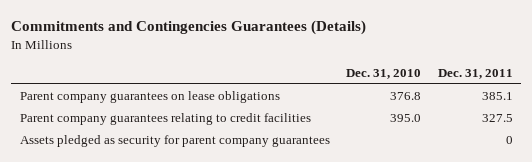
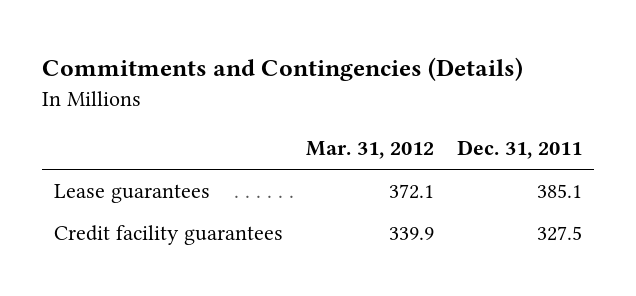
[11,20,367,36] Commitments and Contingencies Guarantees (Details) -> [42,57,524,82] Commitments and Contingencies (Details)
[346,68,422,79] Dec. 31, 2010 -> none
none -> [305,141,434,160] Mar. 31, 2012
[19,135,330,148] Assets pledged as security for parent company guarantees -> none
[19,91,280,104] Parent company guarantees on lease obligations -> [53,183,210,203] Lease guarantees
[19,113,311,126] Parent company guarantees relating to credit facilities -> [53,224,283,245] Credit facility guarantees

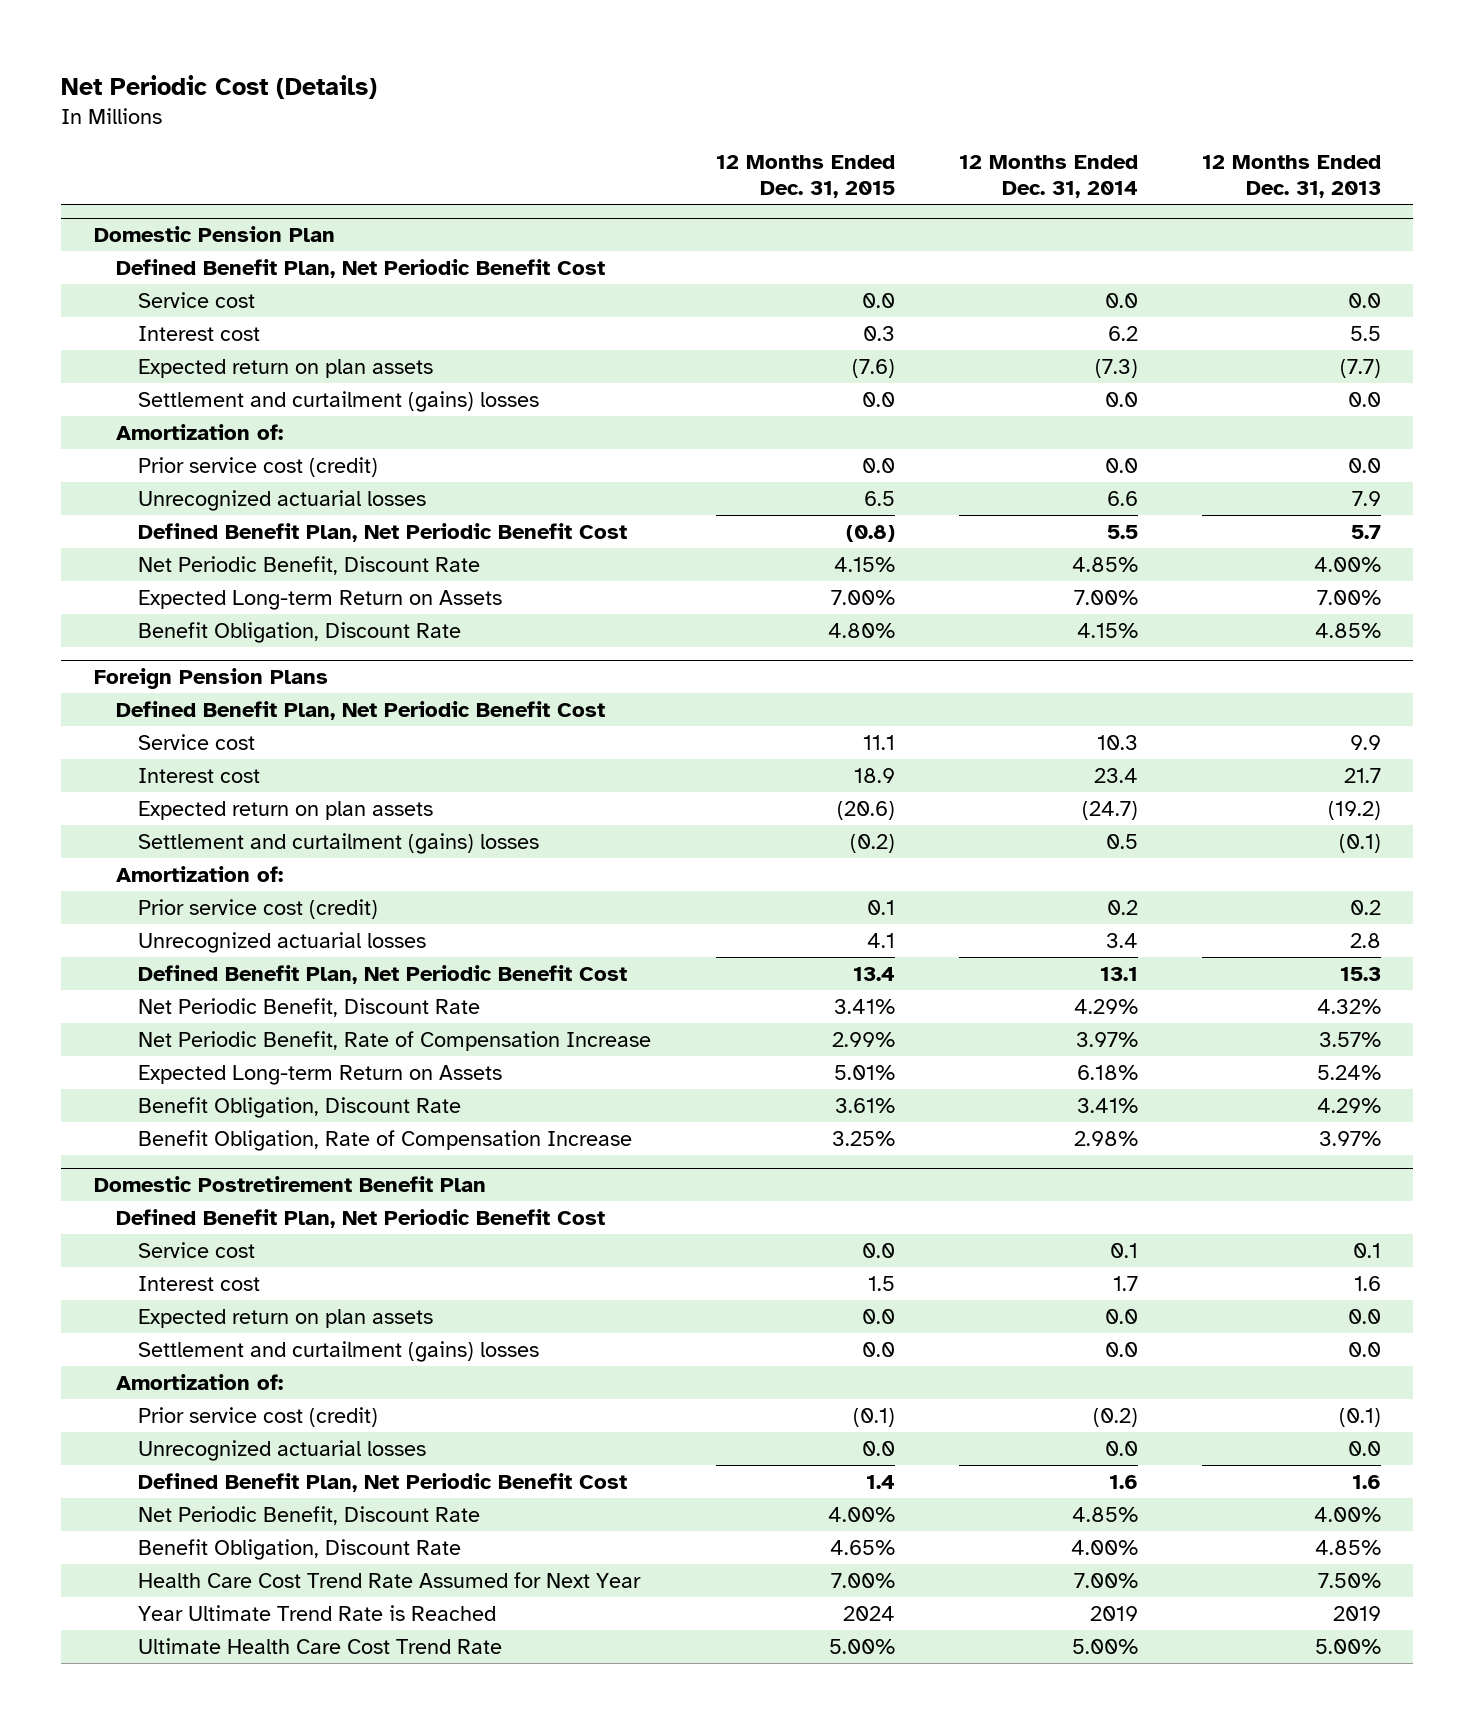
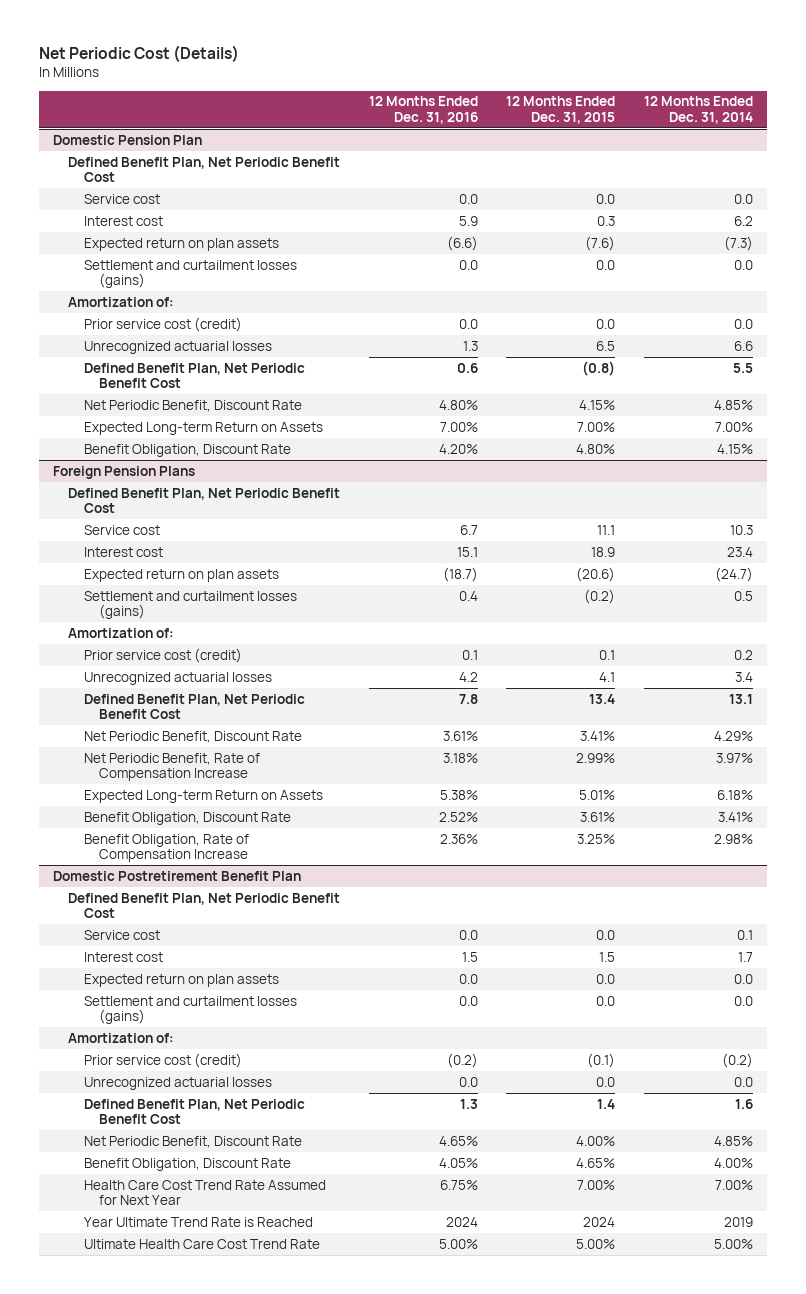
[1202,154,1382,199] 12 Months Ended Dec. 31, 2013 -> none
none -> [368,96,478,124] 12 Months Ended Dec. 31, 2016
[138,390,540,412] Settlement and curtailment (gains) losses -> [83,259,297,288] Settlement and curtailment losses (gains)
[138,832,540,854] Settlement and curtailment (gains) losses -> [83,590,297,619] Settlement and curtailment losses (gains)
[138,1340,540,1362] Settlement and curtailment (gains) losses -> [83,995,297,1024] Settlement and curtailment losses (gains)

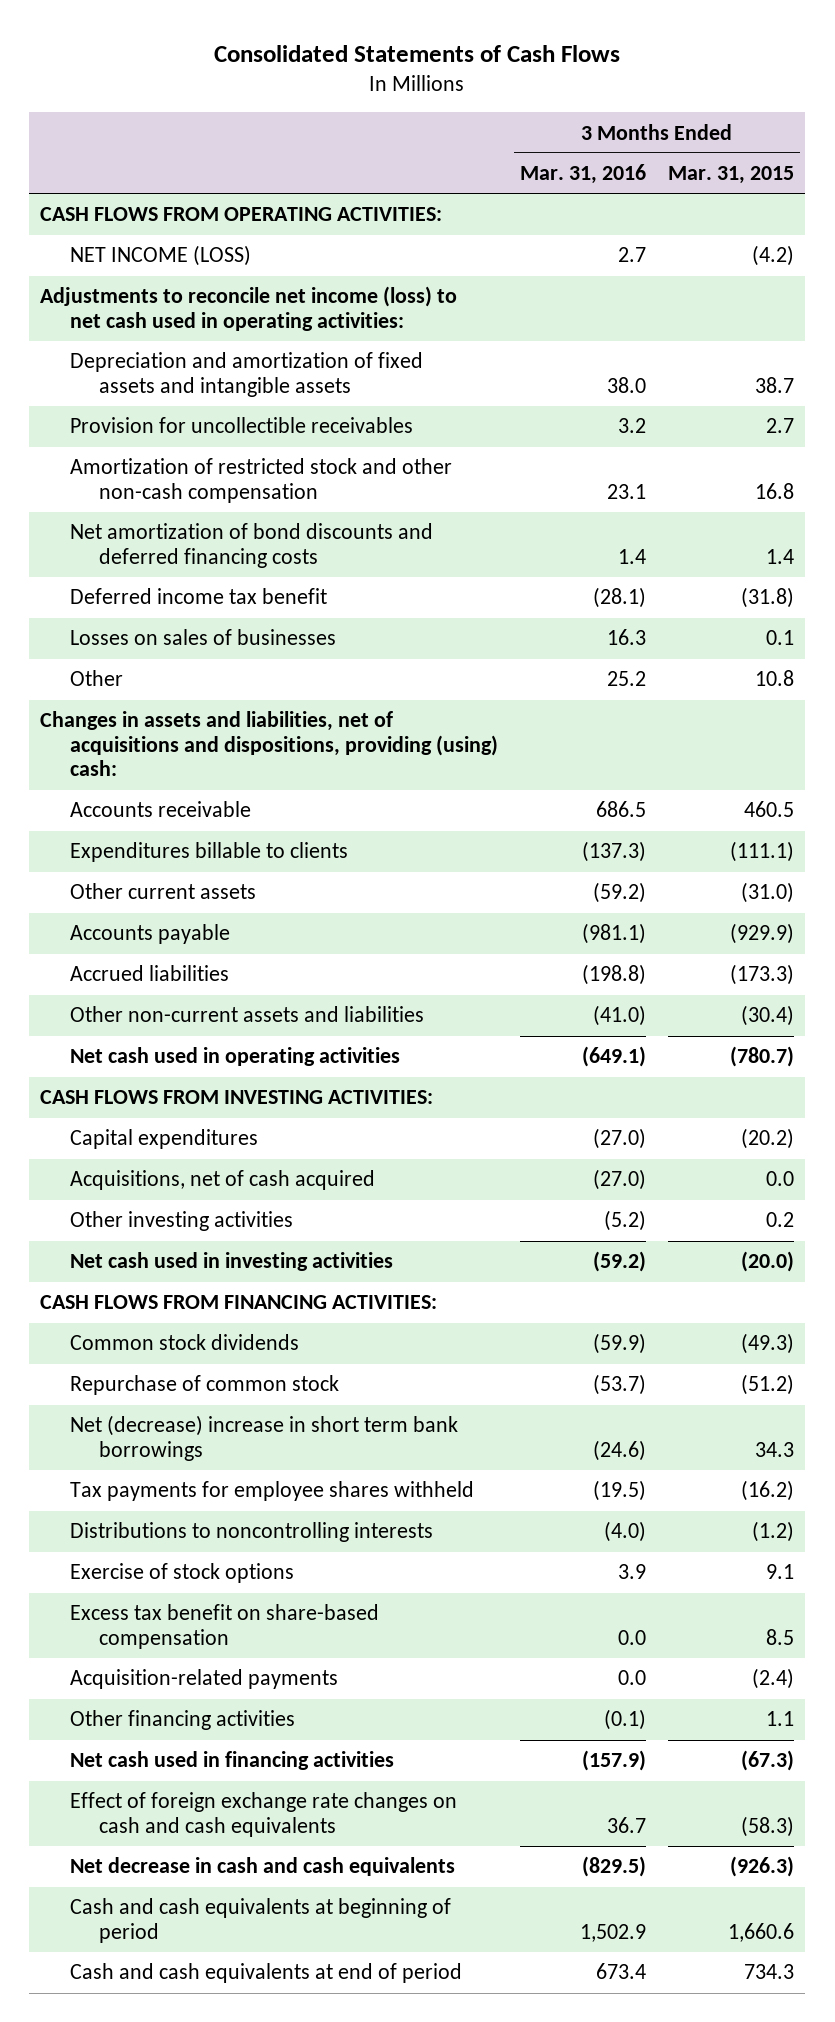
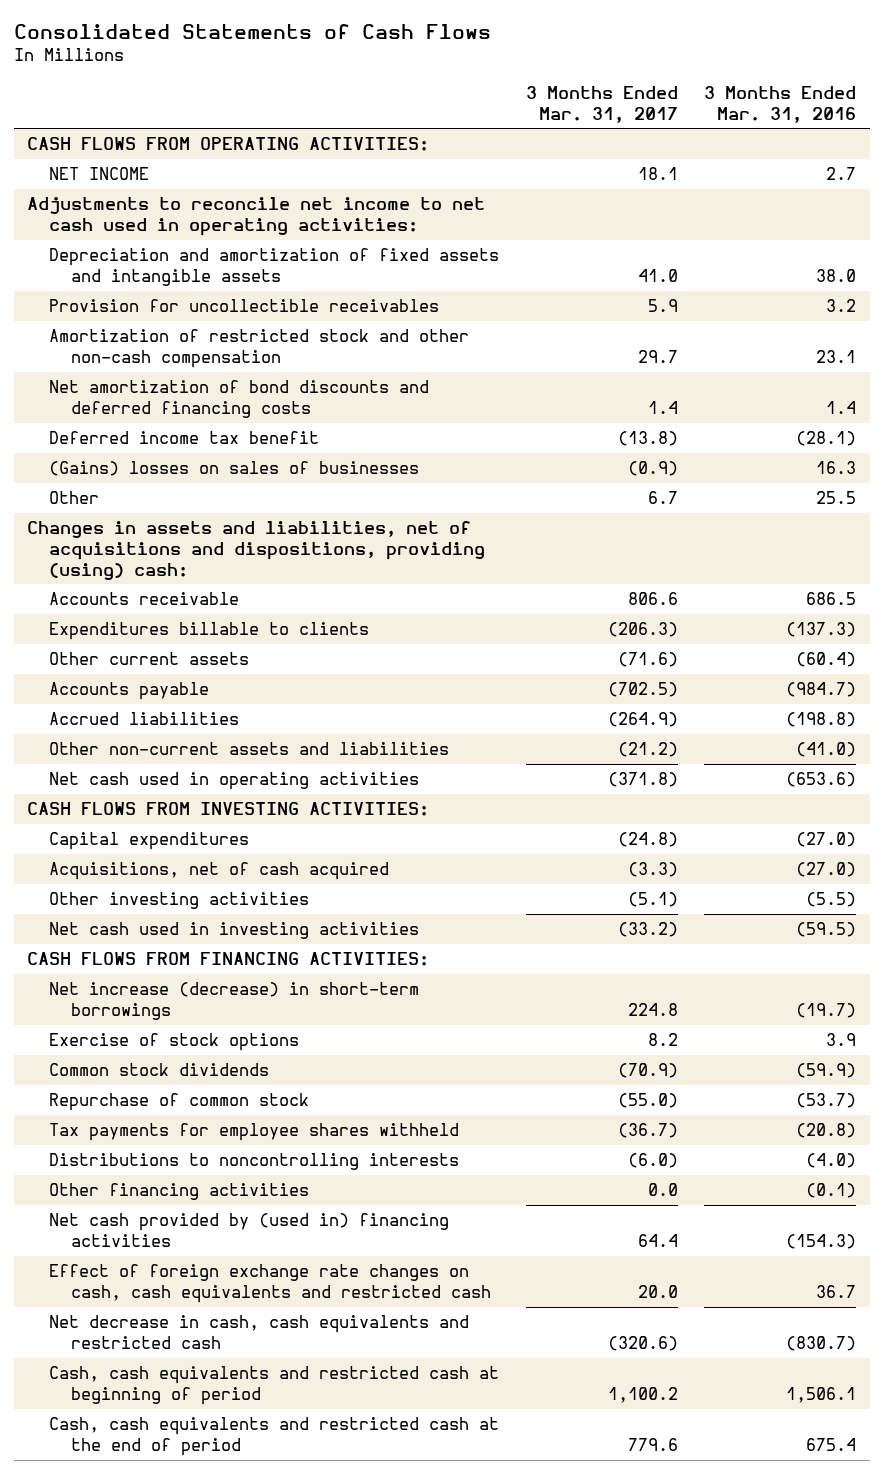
[668,166,795,185] Mar. 31, 2015 -> none
none -> [525,85,678,123] 3 Months Ended Mar. 31, 2017
[69,245,251,267] NET INCOME (LOSS) -> [48,167,149,181] NET INCOME
[40,286,458,331] Adjustments to reconcile net income (loss) to net cash used in operating activities: -> [27,197,486,236] Adjustments to reconcile net income to net cash used in operating activities:
[69,629,336,646] Losses on sales of businesses -> [48,461,419,477] (Gains) losses on sales of businesses
[607,671,647,687] 25.2 -> [816,491,857,505] 25.5
[593,882,647,904] (59.2) -> [796,652,857,668] (60.4)
[582,923,647,945] (981.1) -> [786,682,857,698] (984.7)
[582,1046,647,1068] (649.1) -> [786,772,857,788] (653.6)
[604,1210,647,1232] (5.2) -> [806,892,857,908] (5.5)
[593,1251,647,1273] (59.2) -> [796,922,857,938] (59.5)
none -> [48,982,419,1020] Net increase (decrease) in short-term borrowings
[69,1563,294,1584] Exercise of stock options -> [48,1033,299,1052] Exercise of stock options
[69,1415,458,1461] Net (decrease) increase in short term bank borrowings -> none
[593,1480,647,1502] (19.5) -> [796,1123,857,1139] (20.8)
[69,1604,379,1649] Excess tax benefit on share-based compensation -> none
[69,1669,338,1690] Acquisition-related payments -> none
[69,1751,394,1771] Net cash used in financing activities -> [48,1213,449,1247] Net cash provided by (used in) financing activities
[582,1750,647,1772] (157.9) -> [786,1233,857,1249] (154.3)
[69,1792,457,1837] Effect of foreign exchange rate changes on cash and cash equivalents -> [48,1264,491,1303] Effect of foreign exchange rate changes on cash, cash equivalents and restricted cash
[69,1857,455,1877] Net decrease in cash and cash equivalents -> [48,1315,469,1349] Net decrease in cash, cash equivalents and restricted cash
[582,1856,647,1878] (829.5) -> [786,1335,857,1351] (830.7)
[69,1898,451,1943] Cash and cash equivalents at beginning of period -> [48,1366,499,1405] Cash, cash equivalents and restricted cash at beginning of period
[580,1923,647,1942] 1,502.9 -> [786,1386,857,1403] 1,506.1
[69,1963,462,1984] Cash and cash equivalents at end of period -> [48,1417,499,1456] Cash, cash equivalents and restricted cash at the end of period
[596,1963,647,1980] 673.4 -> [806,1437,857,1451] 675.4

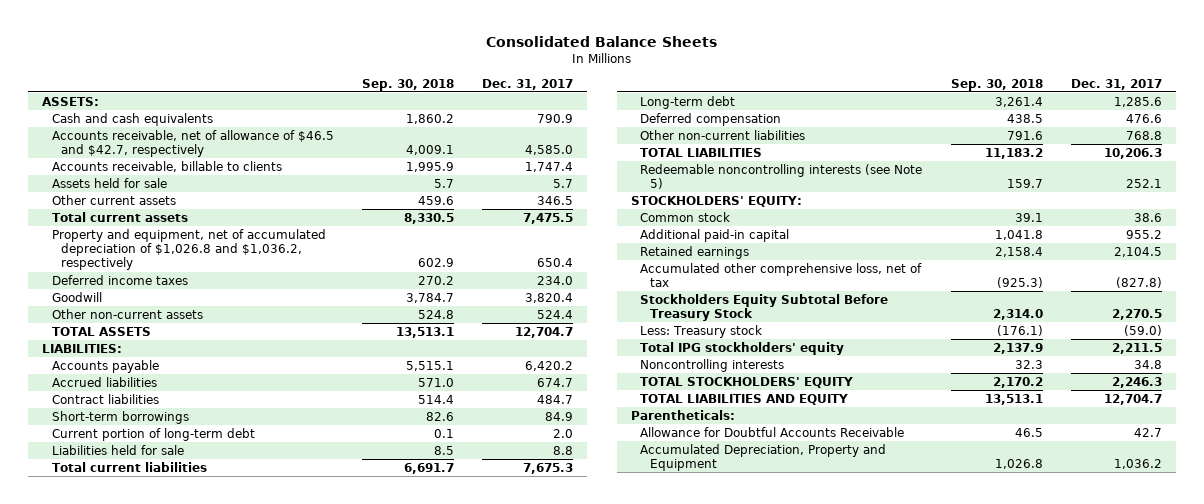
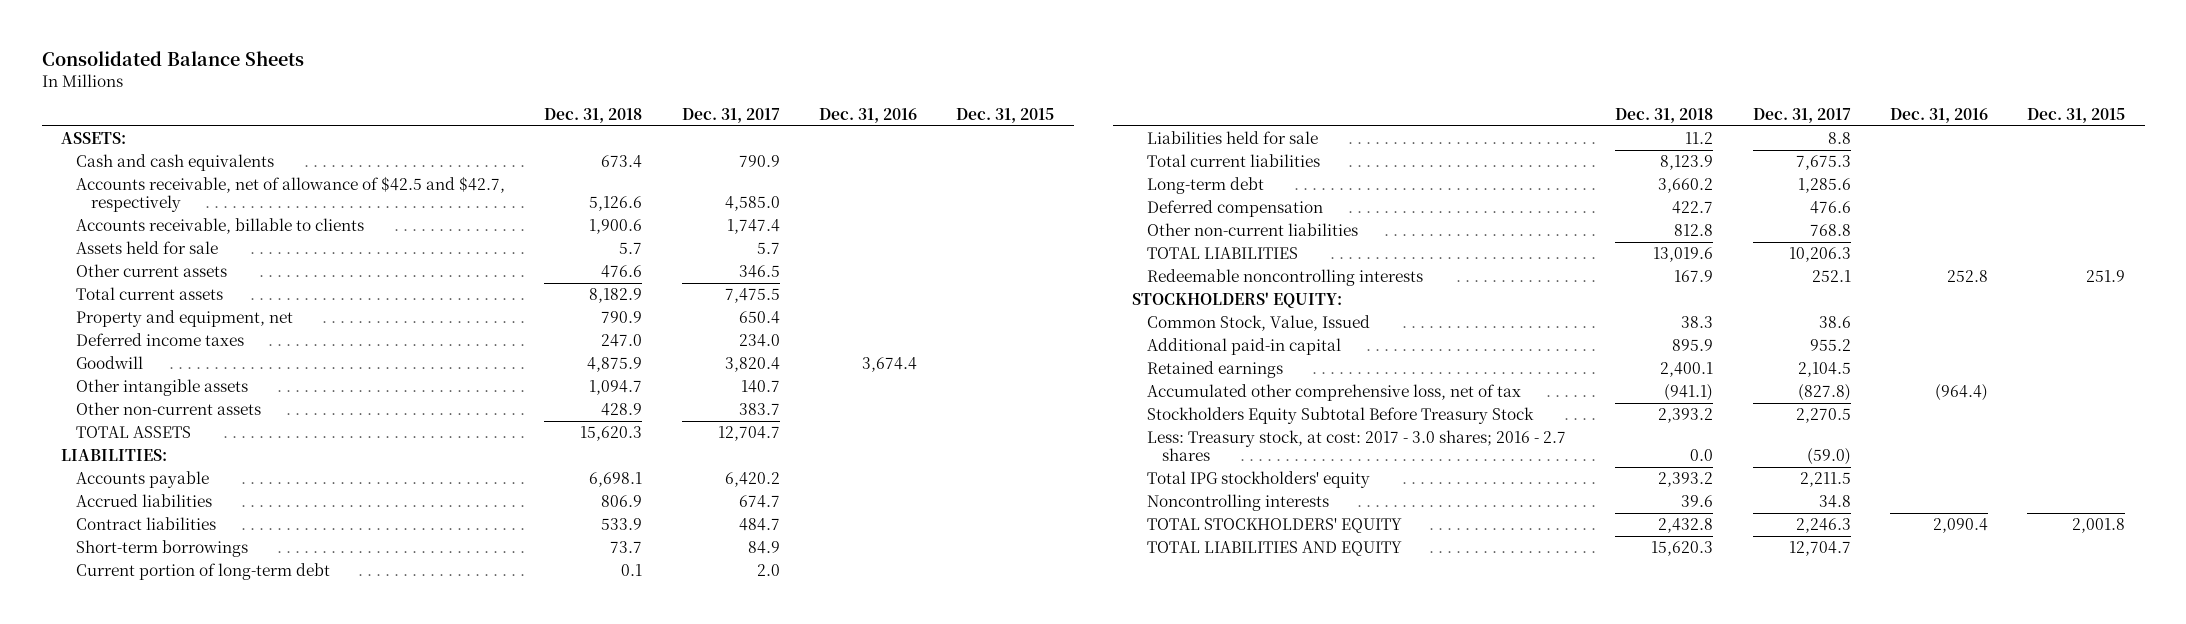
[361,78,454,91] Sep. 30, 2018 -> none
none -> [544,108,643,124] Dec. 31, 2018
none -> [818,108,917,124] Dec. 31, 2016
none -> [956,108,1055,124] Dec. 31, 2015
[51,129,334,158] Accounts receivable, net of allowance of $46.5 and $42.7, respectively -> [76,176,506,213] Accounts receivable, net of allowance of $42.5 and $42.7, respectively
[51,228,326,271] Property and equipment, net of accumulated depreciation of $1,026.8 and $1,036.2, respectively -> [76,310,294,328] Property and equipment, net
none -> [76,379,249,397] Other intangible assets
[537,309,574,319] 524.4 -> [738,403,780,416] 383.7
[640,163,923,190] Redeemable noncontrolling interests (see Note 5) -> [1147,269,1424,287] Redeemable noncontrolling interests
[640,211,731,222] Common stock -> [1147,315,1371,332] Common Stock, Value, Issued
[640,324,763,338] Less: Treasury stock -> [1147,430,1567,462] Less: Treasury stock, at cost: 2017 - 3.0 shares; 2016 - 2.7 shares
[631,409,736,420] Parentheticals: -> none
[640,426,905,437] Allowance for Doubtful Accounts Receivable -> none
[640,443,887,472] Accumulated Depreciation, Property and Equipment -> none

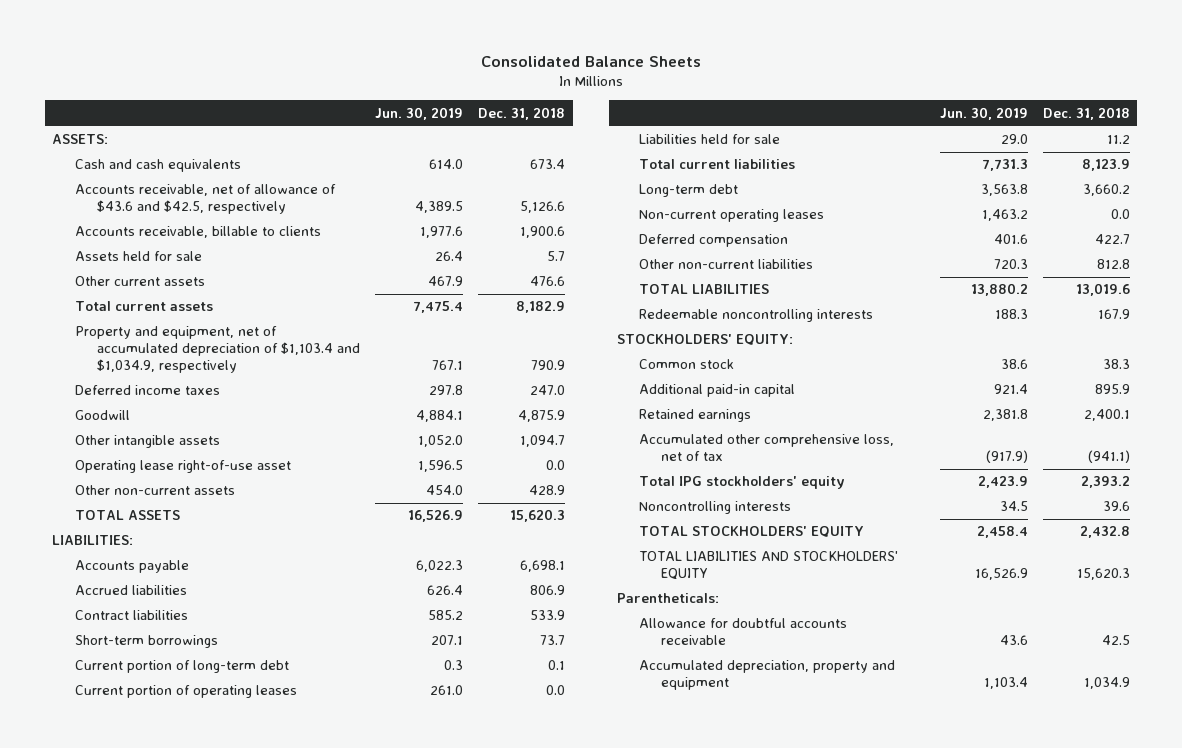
[681,108,780,124] Dec. 31, 2017 -> none
[818,108,917,124] Dec. 31, 2016 -> none
[956,108,1055,124] Dec. 31, 2015 -> none
none -> [375,106,464,120] Jun. 30, 2019
[76,176,506,213] Accounts receivable, net of allowance of $42.5 and $42.7, respectively -> [74,184,336,215] Accounts receivable, net of allowance of $43.6 and $42.5, respectively
[76,310,294,328] Property and equipment, net -> [74,326,361,373] Property and equipment, net of accumulated depreciation of $1,103.4 and $1,034.9, respectively
none -> [74,460,291,474] Operating lease right-of-use asset
none -> [74,685,297,699] Current portion of operating leases
none -> [638,209,824,223] Non-current operating leases
[1147,315,1371,332] Common Stock, Value, Issued -> [638,359,734,370] Common stock
[1147,407,1535,425] Stockholders Equity Subtotal Before Treasury Stock -> none
[1147,430,1567,462] Less: Treasury stock, at cost: 2017 - 3.0 shares; 2016 - 2.7 shares -> none
[1147,541,1403,557] TOTAL LIABILITIES AND EQUITY -> [638,551,898,581] TOTAL LIABILITIES AND STOCKHOLDERS' EQUITY
none -> [616,593,719,604] Parentheticals:
none -> [638,618,847,646] Allowance for doubtful accounts receivable
none -> [638,660,895,691] Accumulated depreciation, property and equipment

